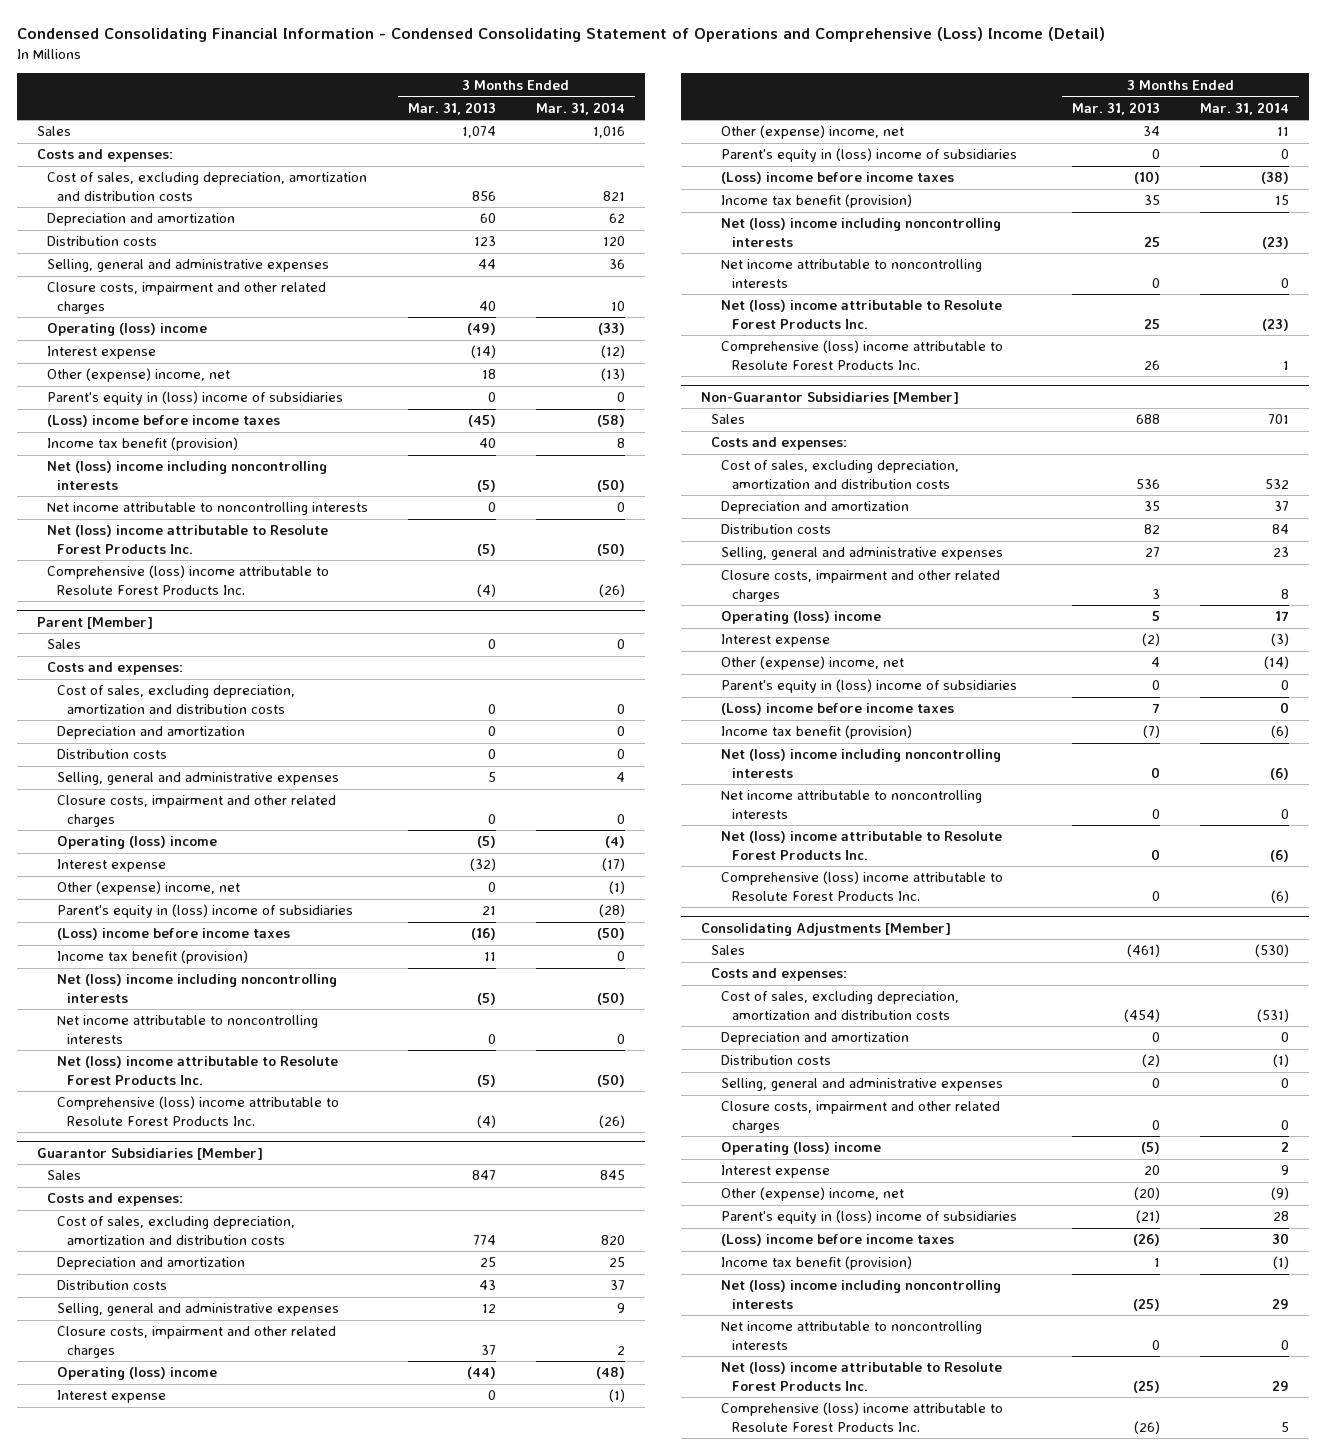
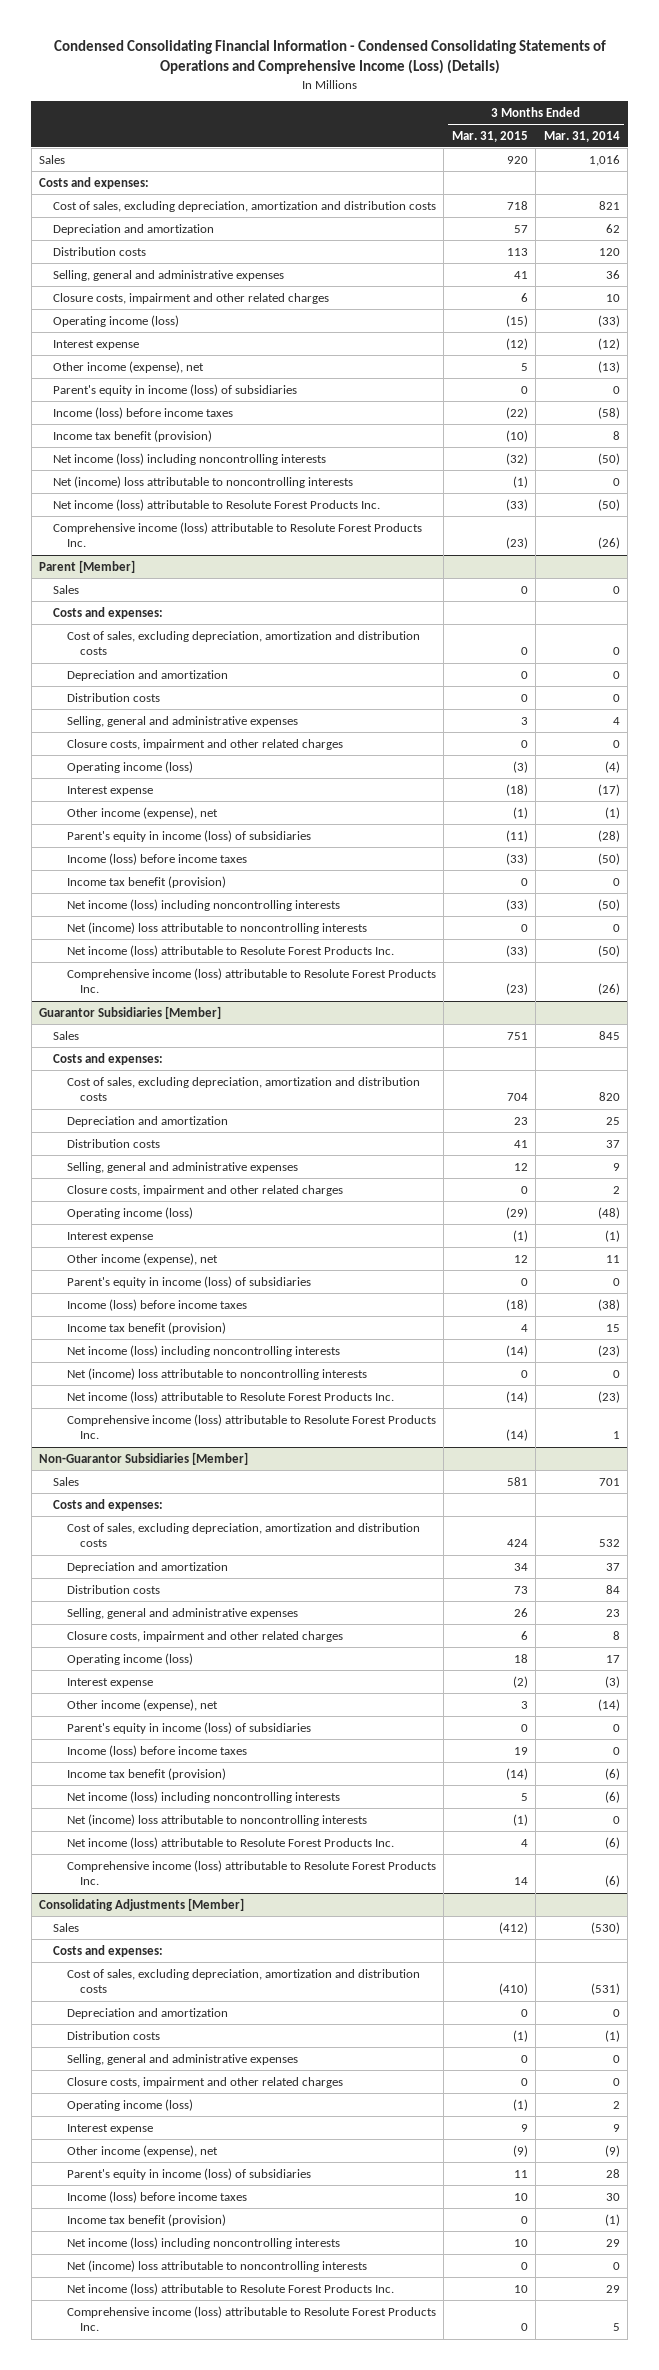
[16,27,1105,43] Condensed Consolidating Financial Information - Condensed Consolidating Statement of Operations and Comprehensive (Loss) Income (Detail) -> [53,40,606,75] Condensed Consolidating Financial Information - Condensed Consolidating Statements of Operations and Comprehensive Income (Loss) (Details)
[407,101,496,115] Mar. 31, 2013 -> none
none -> [451,130,528,142] Mar. 31, 2015
[46,323,207,337] Operating (loss) income -> [52,314,179,327] Operating income (loss)
[46,368,230,383] Other (expense) income, net -> [52,360,204,373] Other income (expense), net
[46,391,343,406] Parent's equity in (loss) income of subsidiaries -> [52,383,297,396] Parent's equity in income (loss) of subsidiaries
[46,415,280,428] (Loss) income before income taxes -> [52,406,233,419] Income (loss) before income taxes
[46,461,327,490] Net (loss) income including noncontrolling interests -> [52,452,326,465] Net income (loss) including noncontrolling interests
[46,502,368,516] Net income attributable to noncontrolling interests -> [52,475,353,488] Net (income) loss attributable to noncontrolling interests
[46,525,328,554] Net (loss) income attributable to Resolute Forest Products Inc. -> [52,498,380,511] Net income (loss) attributable to Resolute Forest Products Inc.
[46,565,329,595] Comprehensive (loss) income attributable to Resolute Forest Products Inc. -> [52,521,422,548] Comprehensive income (loss) attributable to Resolute Forest Products Inc.
[57,836,218,850] Operating (loss) income -> [66,760,193,773] Operating income (loss)
[57,881,241,896] Other (expense) income, net -> [66,806,218,819] Other income (expense), net
[57,904,354,919] Parent's equity in (loss) income of subsidiaries -> [66,829,311,842] Parent's equity in income (loss) of subsidiaries
[57,928,291,941] (Loss) income before income taxes -> [66,852,247,865] Income (loss) before income taxes
[57,974,338,1003] Net (loss) income including noncontrolling interests -> [66,898,340,911] Net income (loss) including noncontrolling interests
[57,1015,319,1044] Net income attributable to noncontrolling interests -> [66,921,367,934] Net (income) loss attributable to noncontrolling interests
[57,1056,339,1085] Net (loss) income attributable to Resolute Forest Products Inc. -> [66,944,394,957] Net income (loss) attributable to Resolute Forest Products Inc.
[57,1096,340,1126] Comprehensive (loss) income attributable to Resolute Forest Products Inc. -> [66,967,436,994] Comprehensive income (loss) attributable to Resolute Forest Products Inc.
[57,1367,218,1381] Operating (loss) income -> [66,1206,193,1219] Operating income (loss)
[721,125,905,140] Other (expense) income, net -> [66,1252,218,1265] Other income (expense), net
[721,148,1018,163] Parent's equity in (loss) income of subsidiaries -> [66,1275,311,1288] Parent's equity in income (loss) of subsidiaries
[721,172,955,185] (Loss) income before income taxes -> [66,1298,247,1311] Income (loss) before income taxes
[721,218,1002,247] Net (loss) income including noncontrolling interests -> [66,1344,340,1357] Net income (loss) including noncontrolling interests
[721,259,983,288] Net income attributable to noncontrolling interests -> [66,1367,367,1380] Net (income) loss attributable to noncontrolling interests
[721,300,1003,329] Net (loss) income attributable to Resolute Forest Products Inc. -> [66,1390,394,1403] Net income (loss) attributable to Resolute Forest Products Inc.
[721,340,1004,370] Comprehensive (loss) income attributable to Resolute Forest Products Inc. -> [66,1413,436,1440] Comprehensive income (loss) attributable to Resolute Forest Products Inc.
[721,611,882,625] Operating (loss) income -> [66,1652,193,1665] Operating income (loss)
[721,656,905,671] Other (expense) income, net -> [66,1698,218,1711] Other income (expense), net
[721,679,1018,694] Parent's equity in (loss) income of subsidiaries -> [66,1721,311,1734] Parent's equity in income (loss) of subsidiaries
[721,703,955,716] (Loss) income before income taxes -> [66,1744,247,1757] Income (loss) before income taxes
[721,749,1002,778] Net (loss) income including noncontrolling interests -> [66,1790,340,1803] Net income (loss) including noncontrolling interests
[721,790,983,819] Net income attributable to noncontrolling interests -> [66,1813,367,1826] Net (income) loss attributable to noncontrolling interests
[721,831,1003,860] Net (loss) income attributable to Resolute Forest Products Inc. -> [66,1836,394,1849] Net income (loss) attributable to Resolute Forest Products Inc.
[721,871,1004,901] Comprehensive (loss) income attributable to Resolute Forest Products Inc. -> [66,1859,436,1886] Comprehensive income (loss) attributable to Resolute Forest Products Inc.
[721,1142,882,1156] Operating (loss) income -> [66,2098,193,2111] Operating income (loss)
[721,1187,905,1202] Other (expense) income, net -> [66,2144,218,2157] Other income (expense), net
[721,1210,1018,1225] Parent's equity in (loss) income of subsidiaries -> [66,2167,311,2180] Parent's equity in income (loss) of subsidiaries
[721,1234,955,1247] (Loss) income before income taxes -> [66,2190,247,2203] Income (loss) before income taxes
[721,1280,1002,1309] Net (loss) income including noncontrolling interests -> [66,2236,340,2249] Net income (loss) including noncontrolling interests
[721,1321,983,1350] Net income attributable to noncontrolling interests -> [66,2259,367,2272] Net (income) loss attributable to noncontrolling interests
[721,1362,1003,1391] Net (loss) income attributable to Resolute Forest Products Inc. -> [66,2282,394,2295] Net income (loss) attributable to Resolute Forest Products Inc.
[721,1402,1004,1432] Comprehensive (loss) income attributable to Resolute Forest Products Inc. -> [66,2305,436,2332] Comprehensive income (loss) attributable to Resolute Forest Products Inc.

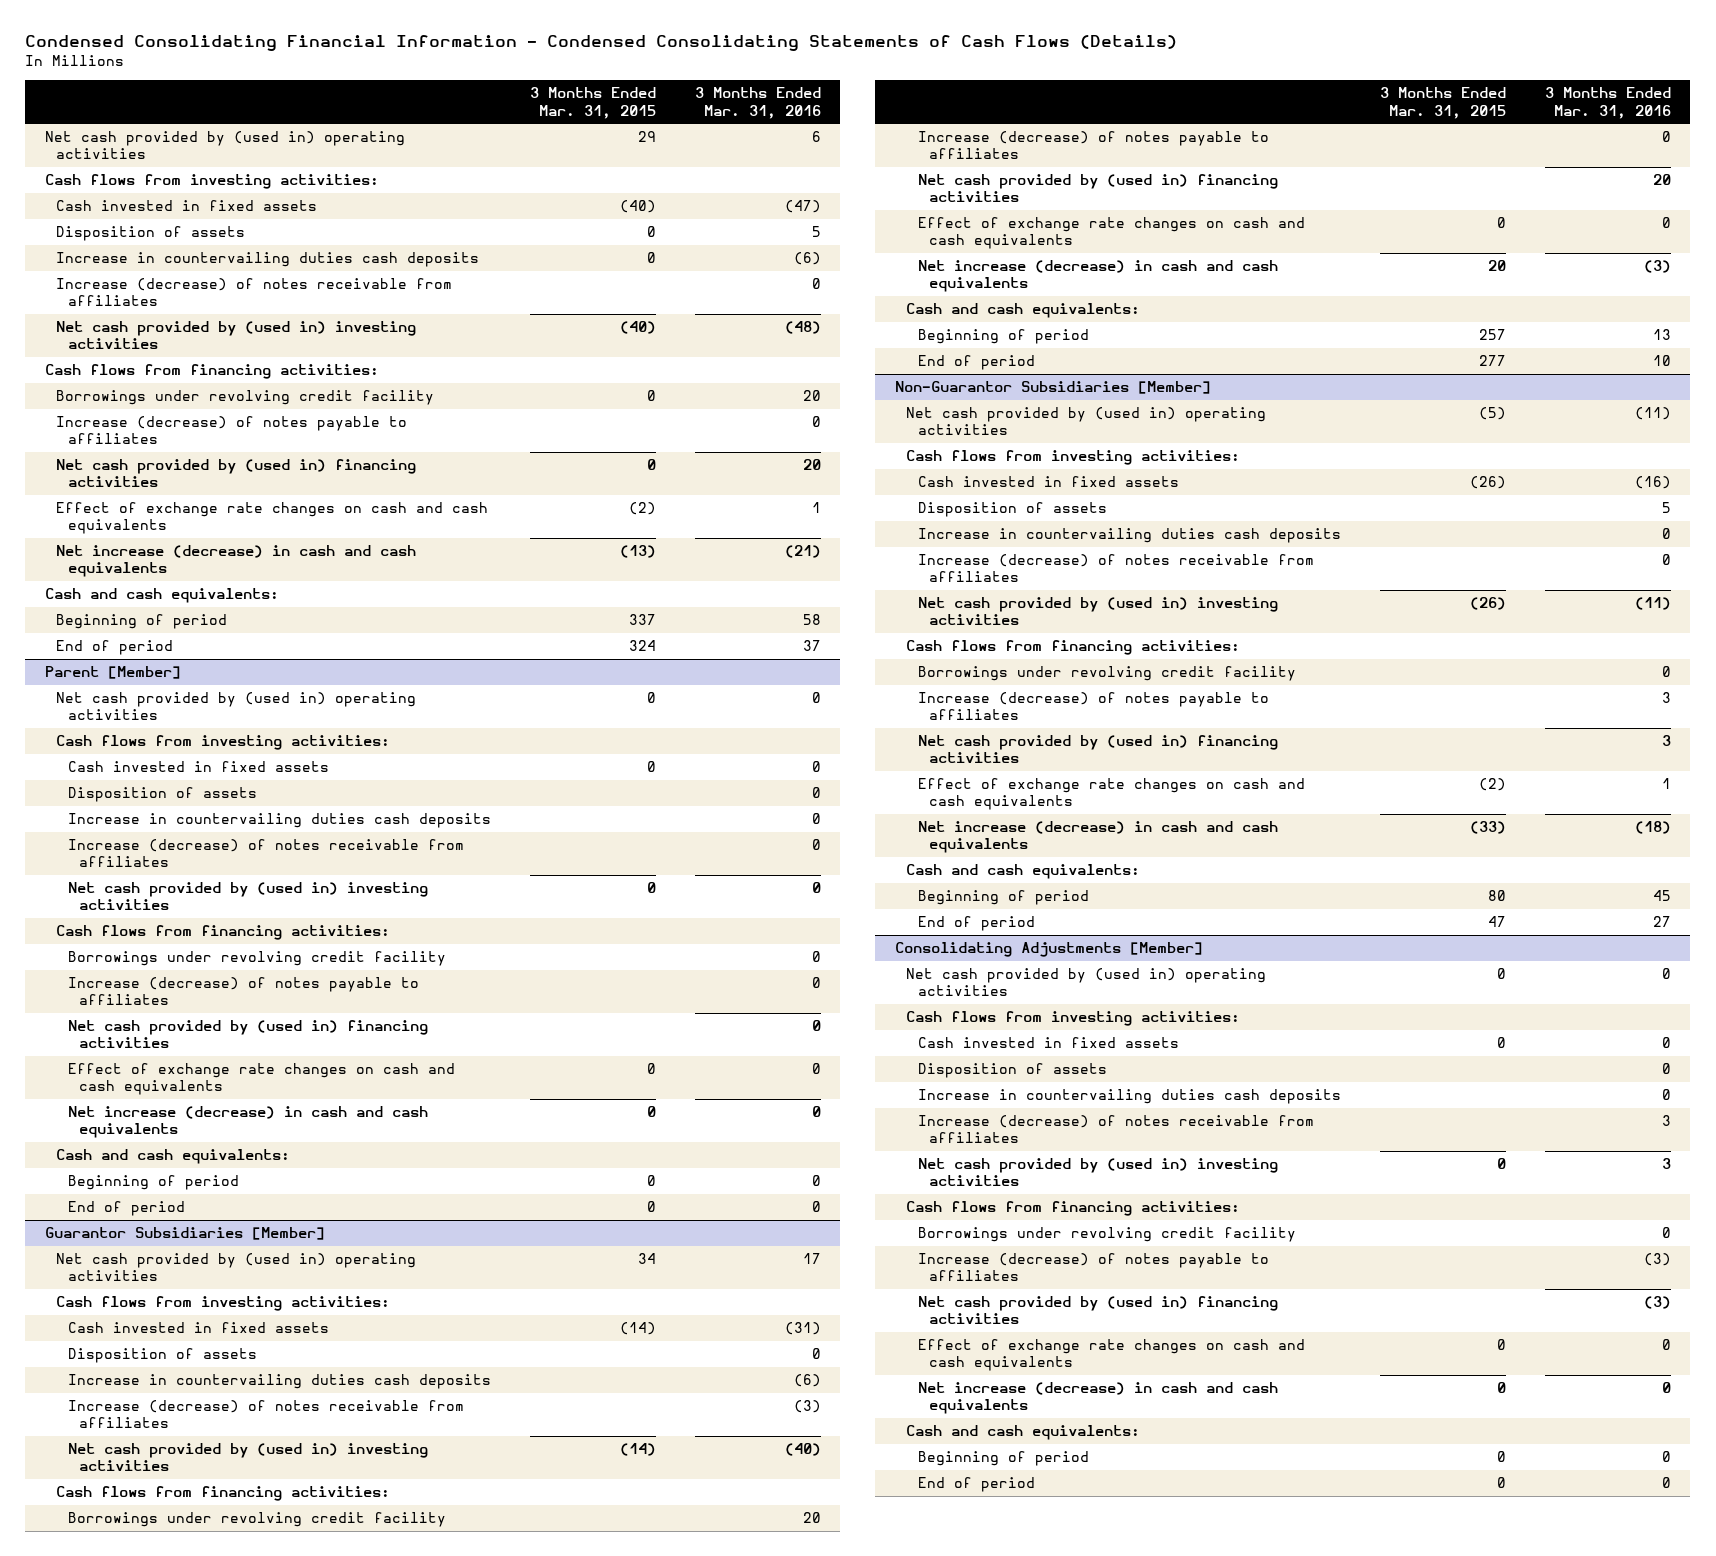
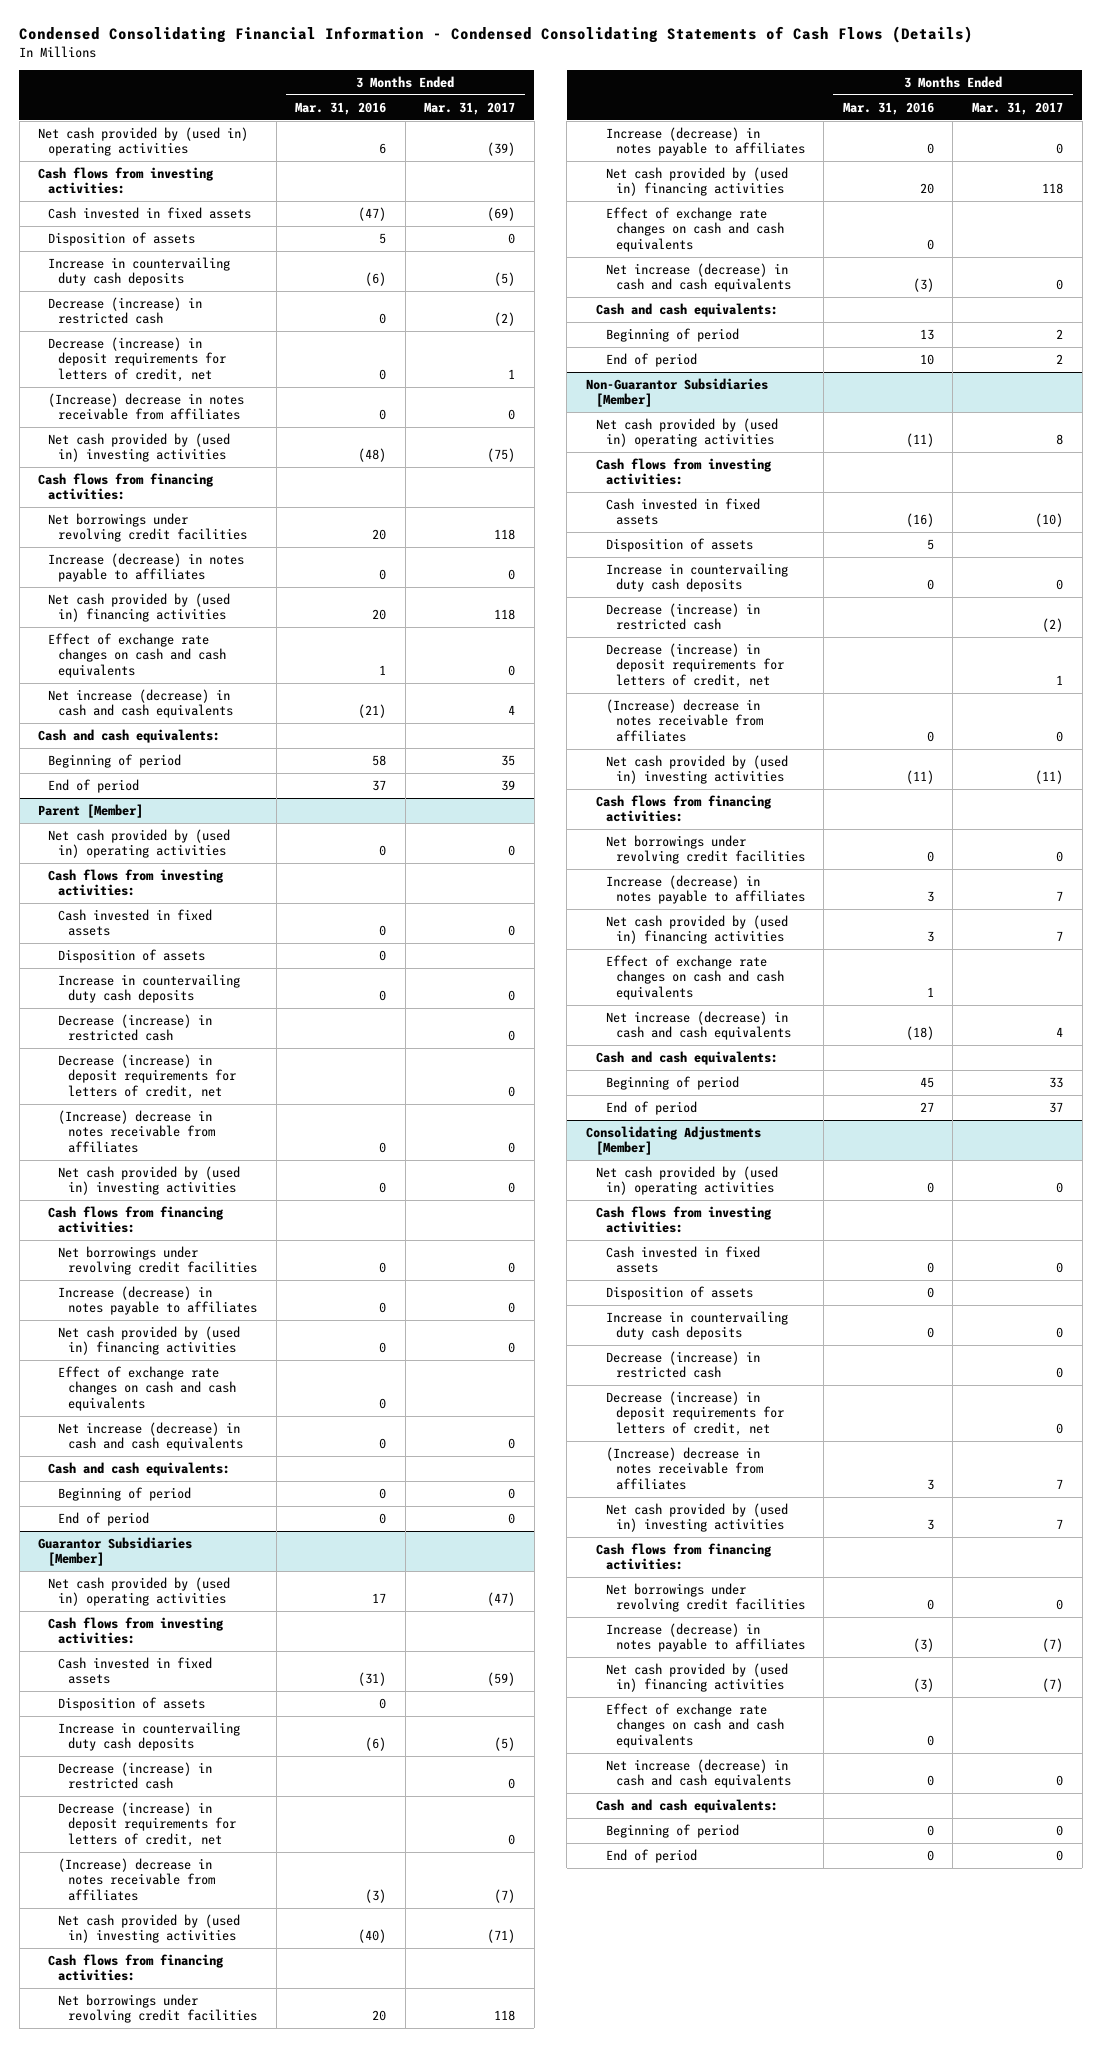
[529,87,656,119] 3 Months Ended Mar. 31, 2015 -> none
none -> [424,101,516,115] Mar. 31, 2017
[56,252,480,268] Increase in countervailing duties cash deposits -> [48,257,231,287] Increase in countervailing duty cash deposits
none -> [48,297,203,325] Decrease (increase) in restricted cash
none -> [48,337,227,382] Decrease (increase) in deposit requirements for letters of credit, net
[56,278,453,307] Increase (decrease) of notes receivable from affiliates -> [48,393,245,421] (Increase) decrease in notes receivable from affiliates
[56,390,435,406] Borrowings under revolving credit facility -> [48,513,248,543] Net borrowings under revolving credit facilities
[56,416,408,445] Increase (decrease) of notes payable to affiliates -> [48,553,245,583] Increase (decrease) in notes payable to affiliates
[67,813,491,829] Increase in countervailing duties cash deposits -> [58,974,241,1004] Increase in countervailing duty cash deposits
none -> [58,1014,213,1042] Decrease (increase) in restricted cash
none -> [58,1054,236,1099] Decrease (increase) in deposit requirements for letters of credit, net
[67,839,464,868] Increase (decrease) of notes receivable from affiliates -> [58,1110,215,1153] (Increase) decrease in notes receivable from affiliates
[67,951,446,967] Borrowings under revolving credit facility -> [58,1246,257,1276] Net borrowings under revolving credit facilities
[67,977,419,1006] Increase (decrease) of notes payable to affiliates -> [58,1286,257,1316] Increase (decrease) in notes payable to affiliates
[67,1374,491,1390] Increase in countervailing duties cash deposits -> [58,1722,241,1752] Increase in countervailing duty cash deposits
none -> [58,1762,213,1790] Decrease (increase) in restricted cash
none -> [58,1802,236,1847] Decrease (increase) in deposit requirements for letters of credit, net
[67,1400,464,1429] Increase (decrease) of notes receivable from affiliates -> [58,1858,215,1901] (Increase) decrease in notes receivable from affiliates
[67,1512,446,1528] Borrowings under revolving credit facility -> [58,1994,257,2024] Net borrowings under revolving credit facilities
[917,131,1269,160] Increase (decrease) of notes payable to affiliates -> [605,127,805,157] Increase (decrease) in notes payable to affiliates
[917,528,1341,544] Increase in countervailing duties cash deposits -> [605,563,788,593] Increase in countervailing duty cash deposits
none -> [605,603,760,631] Decrease (increase) in restricted cash
none -> [605,643,784,688] Decrease (increase) in deposit requirements for letters of credit, net
[917,554,1314,583] Increase (decrease) of notes receivable from affiliates -> [605,699,763,742] (Increase) decrease in notes receivable from affiliates
[917,666,1296,682] Borrowings under revolving credit facility -> [605,835,805,865] Net borrowings under revolving credit facilities
[917,692,1269,721] Increase (decrease) of notes payable to affiliates -> [605,875,805,905] Increase (decrease) in notes payable to affiliates
[917,1089,1341,1105] Increase in countervailing duties cash deposits -> [605,1311,788,1341] Increase in countervailing duty cash deposits
none -> [605,1351,760,1379] Decrease (increase) in restricted cash
none -> [605,1391,784,1436] Decrease (increase) in deposit requirements for letters of credit, net
[917,1115,1314,1144] Increase (decrease) of notes receivable from affiliates -> [605,1447,763,1490] (Increase) decrease in notes receivable from affiliates
[917,1227,1296,1243] Borrowings under revolving credit facility -> [605,1583,805,1613] Net borrowings under revolving credit facilities
[917,1253,1269,1282] Increase (decrease) of notes payable to affiliates -> [605,1623,805,1653] Increase (decrease) in notes payable to affiliates

